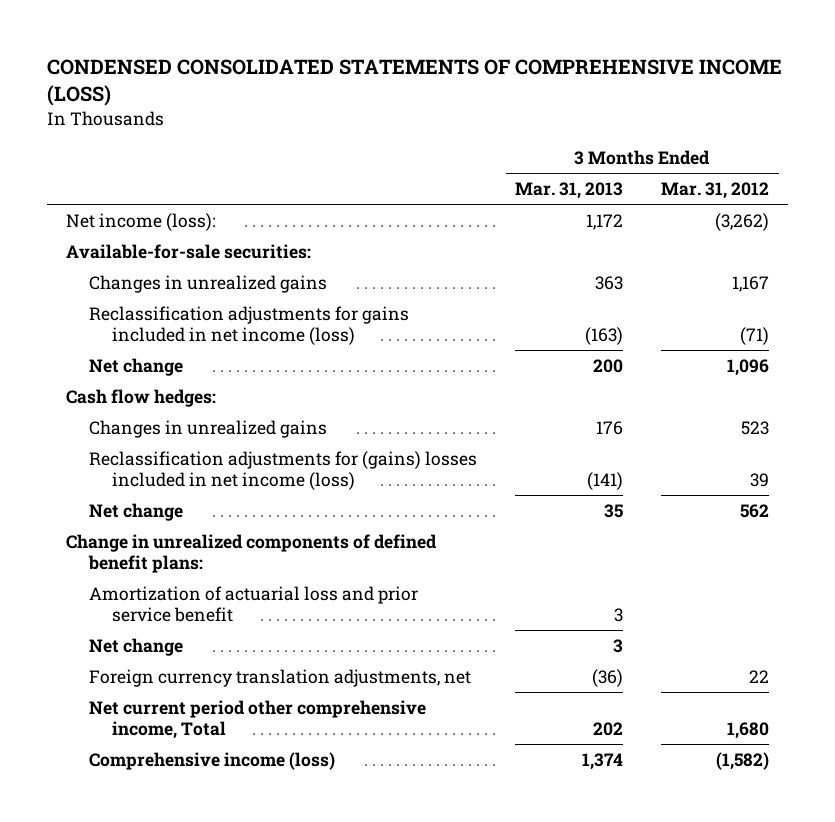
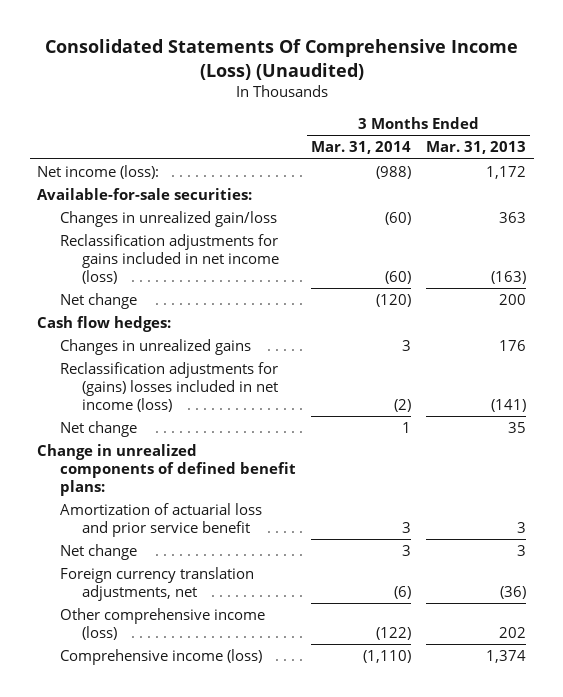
[47,59,783,107] CONDENSED CONSOLIDATED STATEMENTS OF COMPREHENSIVE INCOME (LOSS) -> [44,39,518,80] Consolidated Statements Of Comprehensive Income (Loss) (Unaudited)
[661,182,770,200] Mar. 31, 2012 -> none
none -> [310,141,411,155] Mar. 31, 2014
[89,274,328,293] Changes in unrealized gains -> [59,211,277,228] Changes in unrealized gain/loss
[89,699,427,740] Net current period other comprehensive income, Total -> [59,608,265,641] Other comprehensive income (loss)

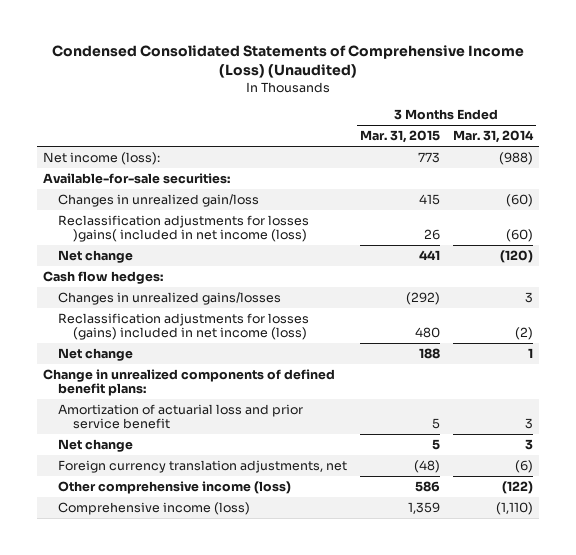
[44,39,518,80] Consolidated Statements Of Comprehensive Income (Loss) (Unaudited) -> [51,44,524,79] Condensed Consolidated Statements of Comprehensive Income (Loss) (Unaudited)
[426,141,527,155] Mar. 31, 2013 -> none
none -> [359,130,440,144] Mar. 31, 2015
[59,234,280,285] Reclassification adjustments for gains included in net income (loss) -> [58,215,310,243] Reclassification adjustments for losses )gains( included in net income (loss)
[59,339,251,356] Changes in unrealized gains -> [58,292,282,306] Changes in unrealized gains/losses
[59,362,279,413] Reclassification adjustments for (gains) losses included in net income (loss) -> [58,313,310,341] Reclassification adjustments for losses (gains) included in net income (loss)

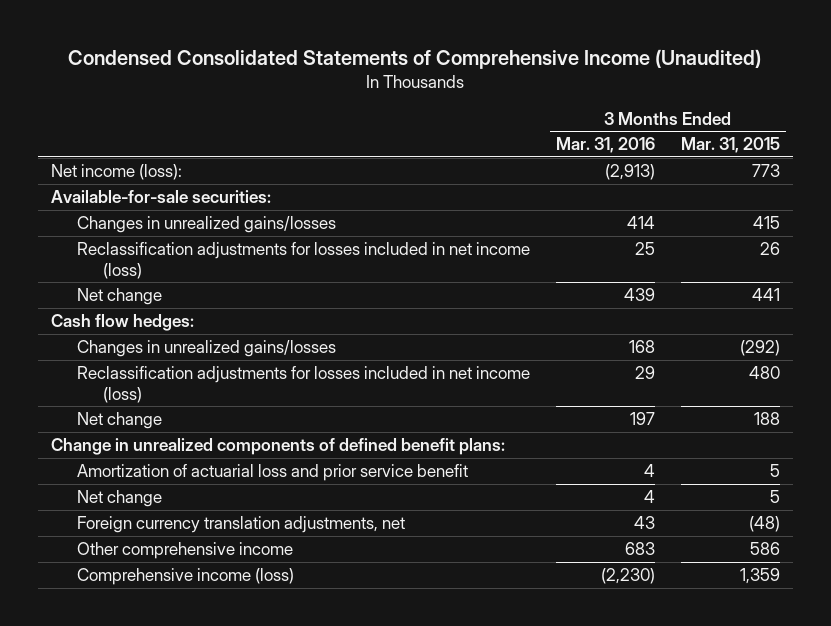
[51,44,524,79] Condensed Consolidated Statements of Comprehensive Income (Loss) (Unaudited) -> [68,49,762,70] Condensed Consolidated Statements of Comprehensive Income (Unaudited)
[452,130,534,144] Mar. 31, 2014 -> none
none -> [555,137,655,154] Mar. 31, 2016
[58,194,260,208] Changes in unrealized gain/loss -> [77,216,337,234] Changes in unrealized gains/losses
[58,215,310,243] Reclassification adjustments for losses )gains( included in net income (loss) -> [77,242,531,279] Reclassification adjustments for losses included in net income (loss)
[58,313,310,341] Reclassification adjustments for losses (gains) included in net income (loss) -> [77,366,531,403] Reclassification adjustments for losses included in net income (loss)
[58,481,292,495] Other comprehensive income (loss) -> [77,542,294,560] Other comprehensive income

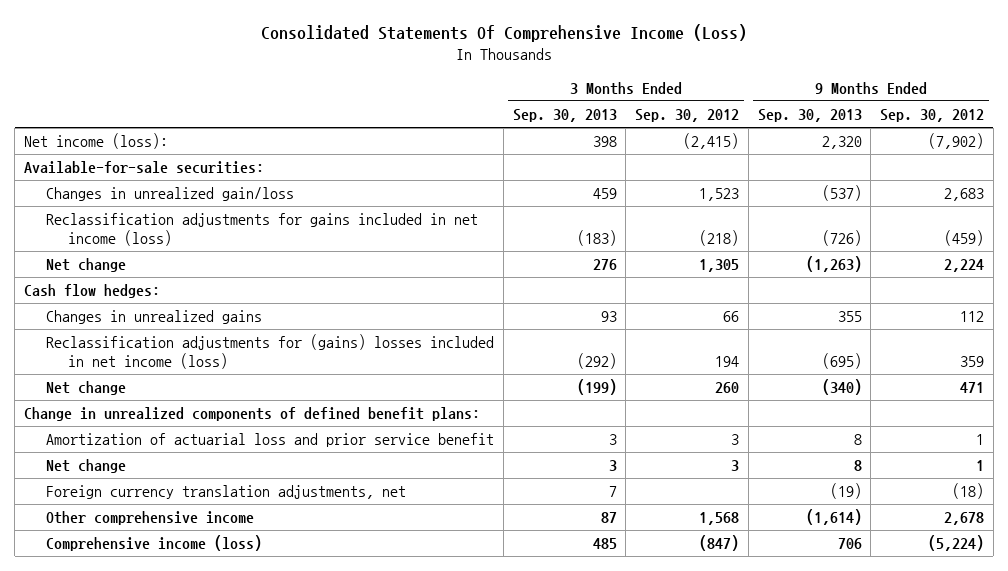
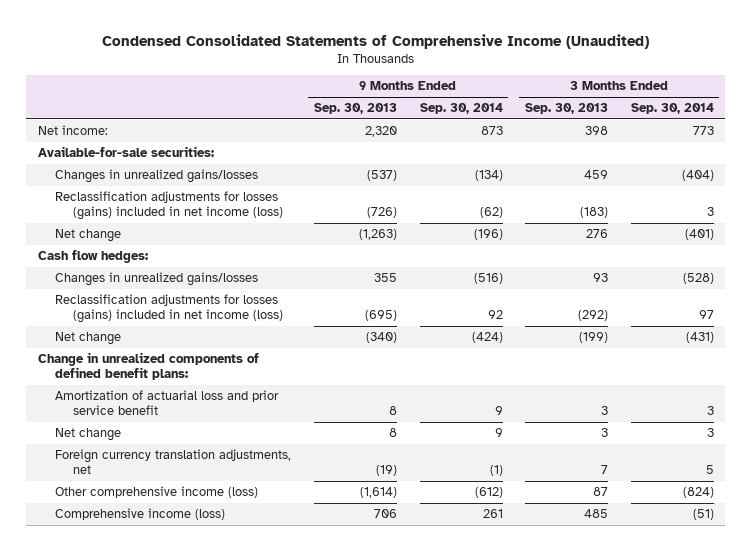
[261,24,748,43] Consolidated Statements Of Comprehensive Income (Loss) -> [101,33,649,49] Condensed Consolidated Statements of Comprehensive Income (Unaudited)
[635,108,740,122] Sep. 30, 2012 -> none
[880,108,985,122] Sep. 30, 2012 -> none
none -> [419,103,503,115] Sep. 30, 2014
none -> [630,103,714,115] Sep. 30, 2014
[23,133,168,150] Net income (loss): -> [37,125,108,136] Net income:
[46,187,295,202] Changes in unrealized gain/loss -> [55,169,259,184] Changes in unrealized gains/losses
[46,213,479,247] Reclassification adjustments for gains included in net income (loss) -> [55,191,283,221] Reclassification adjustments for losses (gains) included in net income (loss)
[46,310,263,325] Changes in unrealized gains -> [55,272,259,287] Changes in unrealized gains/losses
[46,334,495,370] Reclassification adjustments for (gains) losses included in net income (loss) -> [55,294,283,324] Reclassification adjustments for losses (gains) included in net income (loss)
[46,511,255,526] Other comprehensive income -> [55,486,259,499] Other comprehensive income (loss)

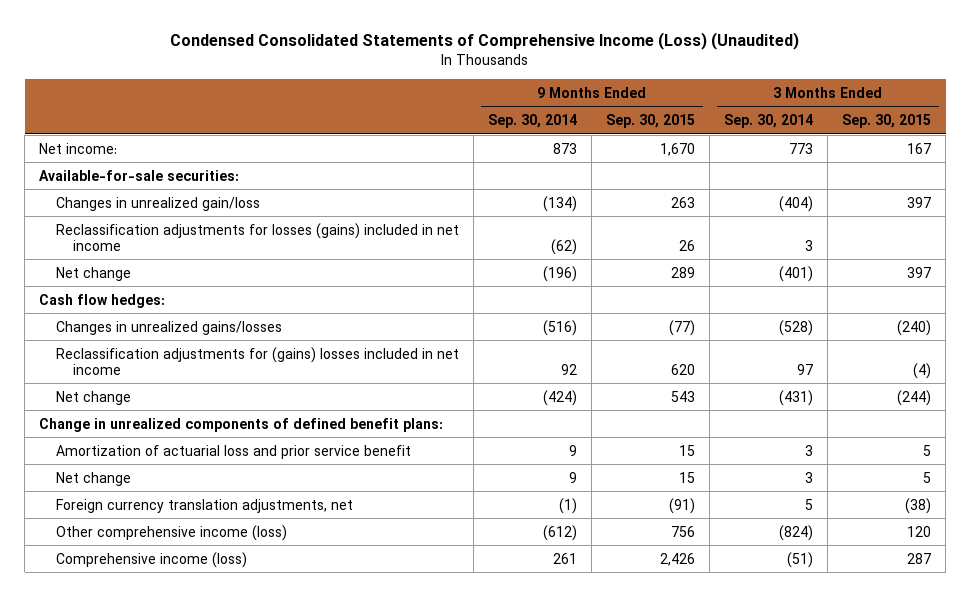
[101,33,649,49] Condensed Consolidated Statements of Comprehensive Income (Unaudited) -> [170,32,800,51] Condensed Consolidated Statements of Comprehensive Income (Loss) (Unaudited)
[313,103,397,115] Sep. 30, 2013 -> none
[525,103,609,115] Sep. 30, 2013 -> none
none -> [606,113,696,128] Sep. 30, 2015
none -> [842,113,932,128] Sep. 30, 2015
[55,169,259,184] Changes in unrealized gains/losses -> [56,196,261,211] Changes in unrealized gain/loss
[55,191,283,221] Reclassification adjustments for losses (gains) included in net income (loss) -> [56,222,460,251] Reclassification adjustments for losses (gains) included in net income
[55,294,283,324] Reclassification adjustments for losses (gains) included in net income (loss) -> [56,346,460,375] Reclassification adjustments for (gains) losses included in net income

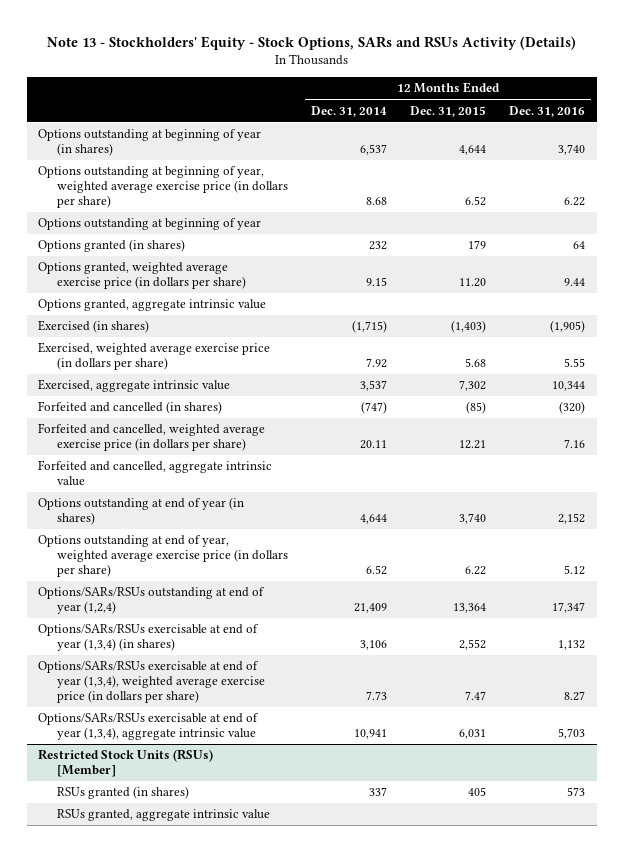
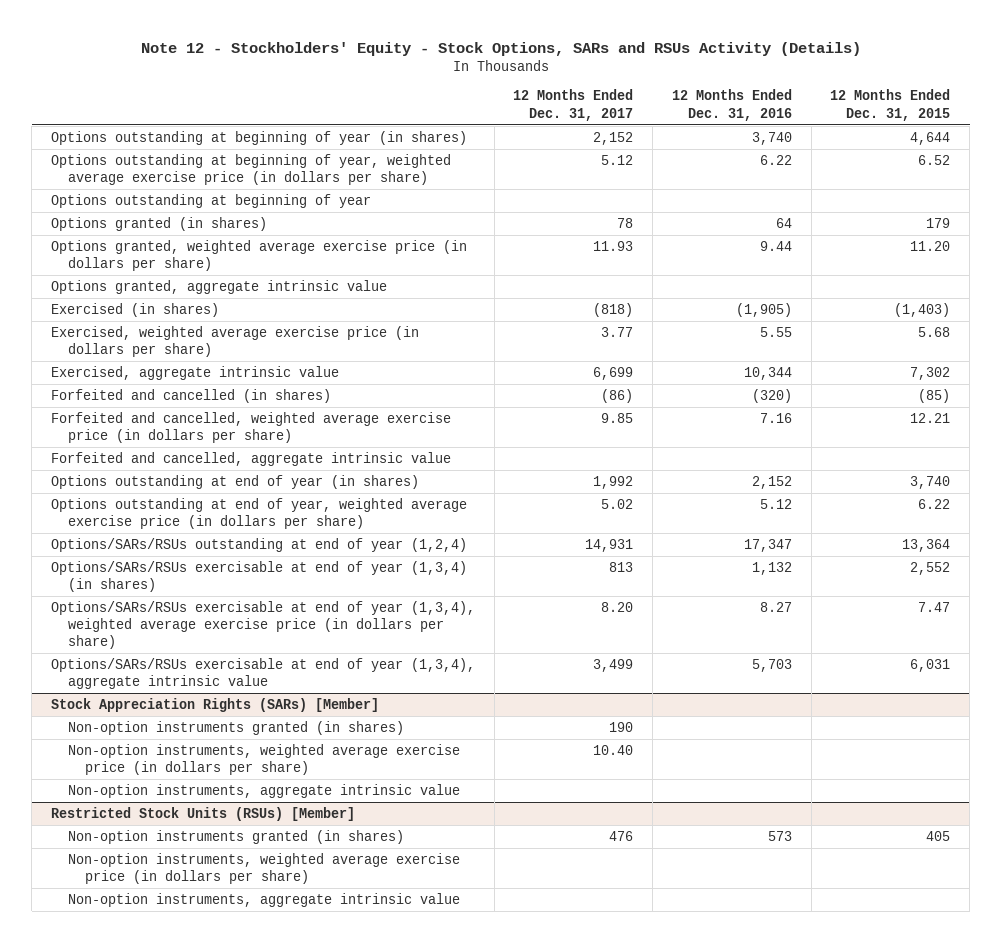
[46,35,576,50] Note 13 - Stockholders' Equity - Stock Options, SARs and RSUs Activity (Details) -> [140,41,861,56] Note 12 - Stockholders' Equity - Stock Options, SARs and RSUs Activity (Details)
[310,105,387,117] Dec. 31, 2014 -> none
none -> [513,89,634,121] 12 Months Ended Dec. 31, 2017
none -> [50,697,379,712] Stock Appreciation Rights (SARs) [Member]
none -> [67,720,404,735] Non-option instruments granted (in shares)
none -> [67,743,460,776] Non-option instruments, weighted average exercise price (in dollars per share)
none -> [67,783,460,798] Non-option instruments, aggregate intrinsic value
[56,786,189,800] RSUs granted (in shares) -> [67,829,404,844] Non-option instruments granted (in shares)
none -> [67,852,460,885] Non-option instruments, weighted average exercise price (in dollars per share)
[56,809,270,822] RSUs granted, aggregate intrinsic value -> [67,892,460,907] Non-option instruments, aggregate intrinsic value

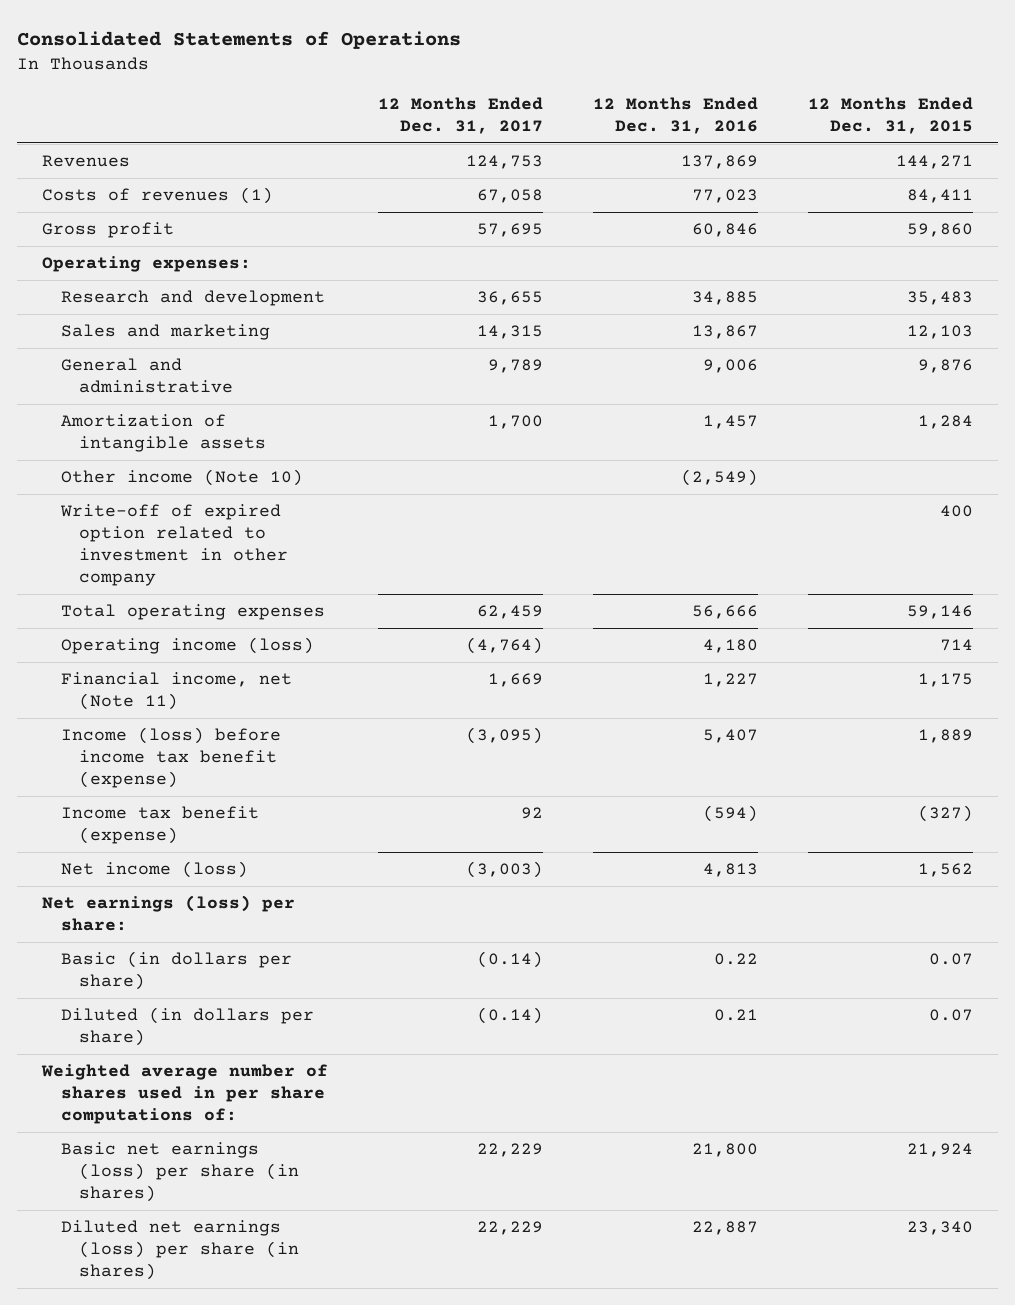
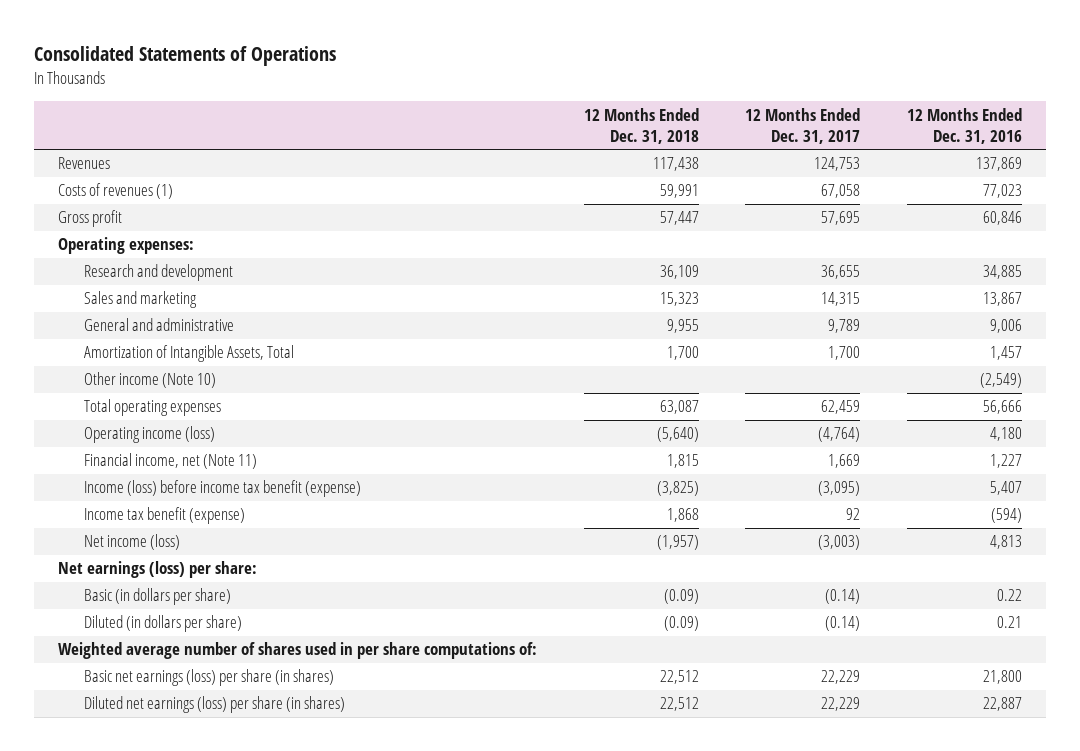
[807,96,973,134] 12 Months Ended Dec. 31, 2015 -> none
none -> [583,107,699,145] 12 Months Ended Dec. 31, 2018
[60,414,267,453] Amortization of intangible assets -> [84,345,295,363] Amortization of Intangible Assets, Total
[59,504,289,586] Write-off of expired option related to investment in other company -> none

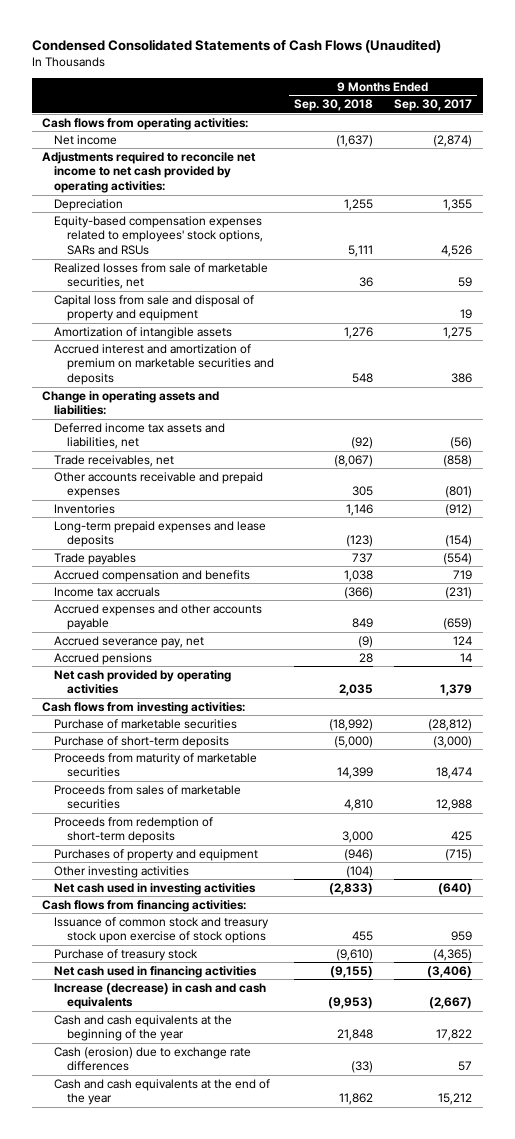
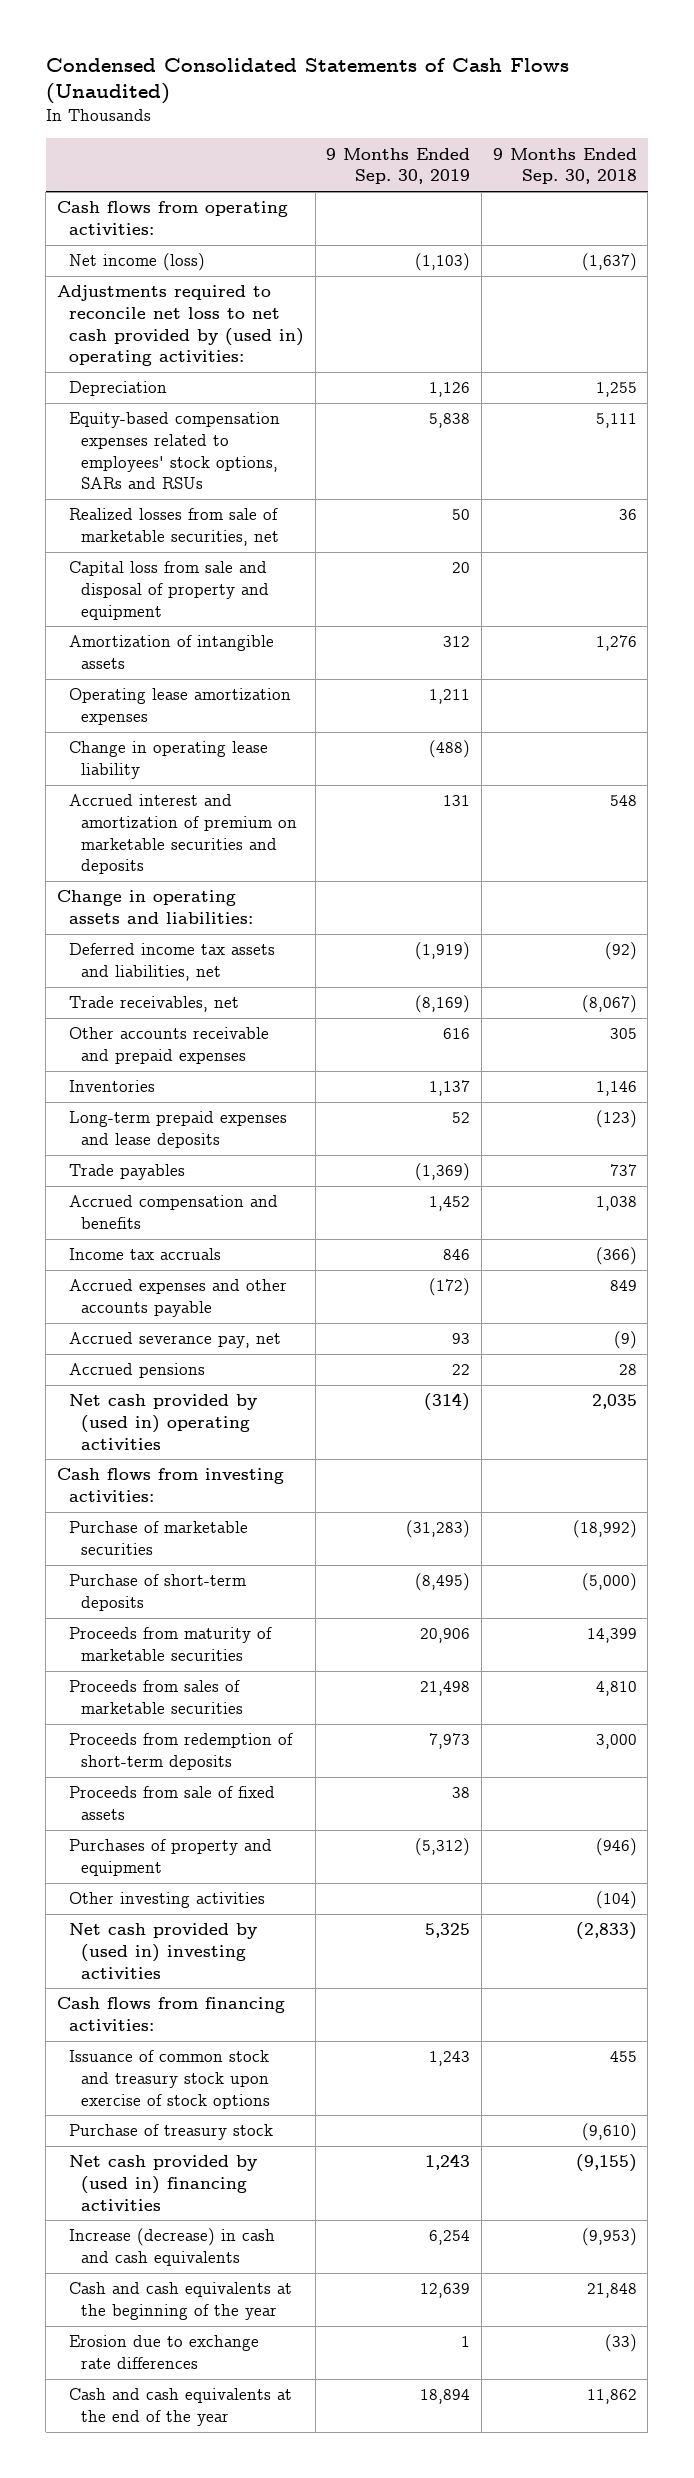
[394,99,473,112] Sep. 30, 2017 -> none
none -> [326,147,471,185] 9 Months Ended Sep. 30, 2019
[54,134,118,145] Net income -> [69,253,206,272] Net income (loss)
[42,151,257,194] Adjustments required to reconcile net income to net cash provided by operating activities: -> [56,285,305,367] Adjustments required to reconcile net loss to net cash provided by (used in) operating activities:
none -> [69,688,292,726] Operating lease amortization expenses
none -> [69,741,269,780] Change in operating lease liability
[54,669,232,695] Net cash provided by operating activities -> [69,1394,258,1450] Net cash provided by (used in) operating activities
none -> [69,1786,276,1821] Proceeds from sale of fixed assets
[54,882,257,895] Net cash used in investing activities -> [69,1923,258,1979] Net cash provided by (used in) investing activities
[54,965,258,978] Net cash used in financing activities -> [69,2155,258,2211] Net cash provided by (used in) financing activities
[54,1046,252,1072] Cash (erosion) due to exchange rate differences -> [69,2335,260,2370] Erosion due to exchange rate differences

